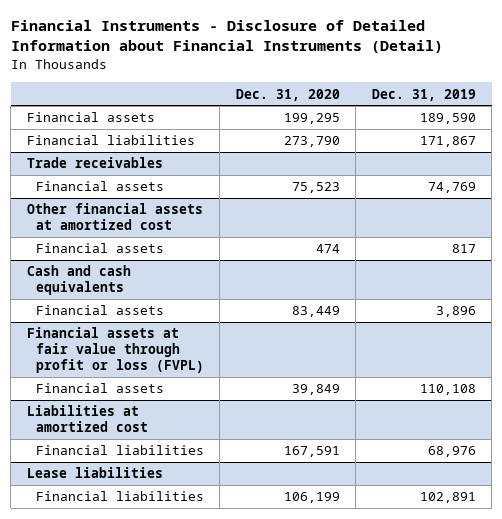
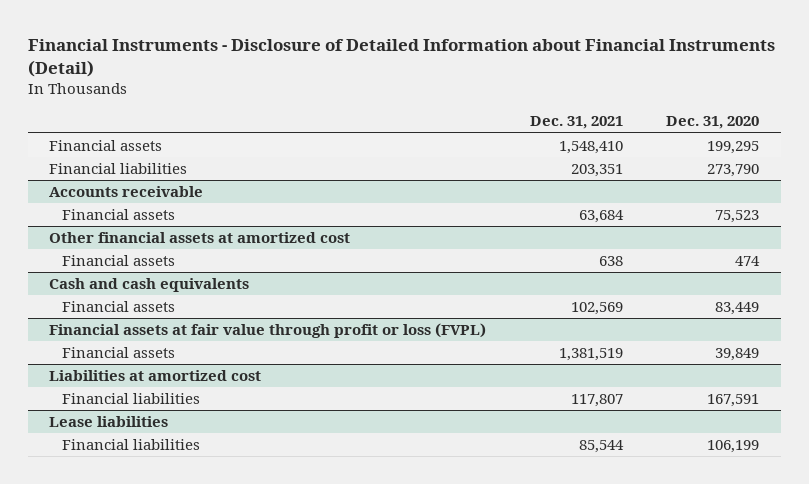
[371,88,476,101] Dec. 31, 2019 -> none
none -> [529,116,623,130] Dec. 31, 2021
[26,157,163,169] Trade receivables -> [49,186,204,198] Accounts receivable

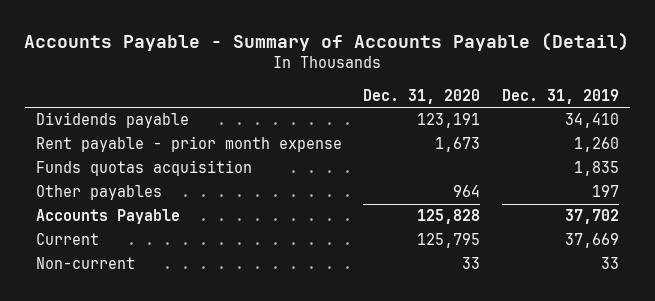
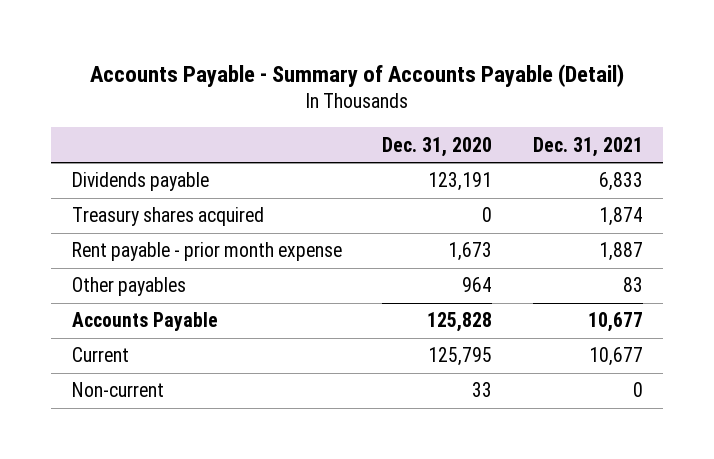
[502,88,620,104] Dec. 31, 2019 -> none
none -> [532,136,643,157] Dec. 31, 2021
none -> [71,207,264,227] Treasury shares acquired
[35,160,252,177] Funds quotas acquisition -> none

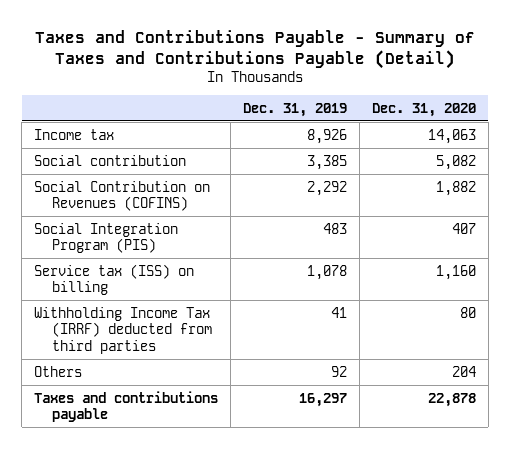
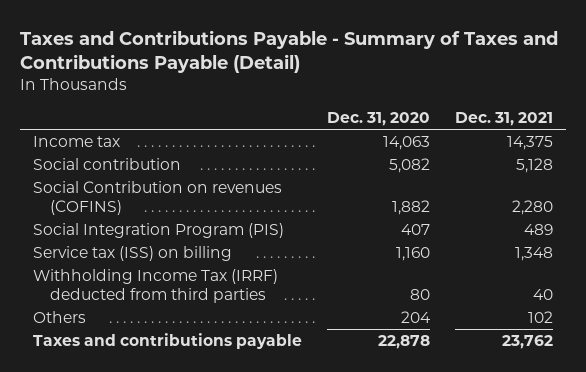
[242,102,347,117] Dec. 31, 2019 -> none
none -> [455,111,554,126] Dec. 31, 2021
[34,180,211,212] Social Contribution on Revenues (COFINS) -> [32,181,282,216] Social Contribution on revenues (COFINS)

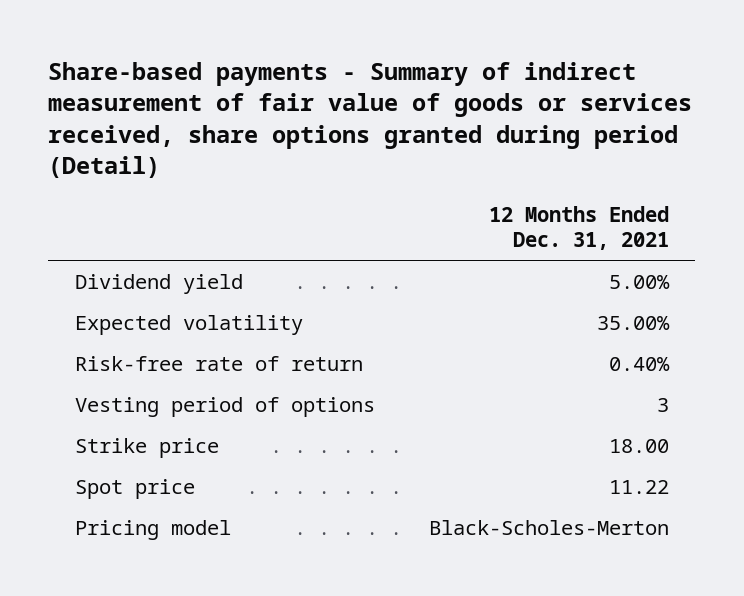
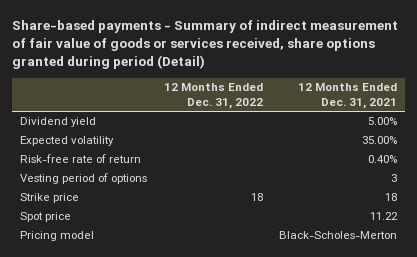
none -> [163,83,263,109] 12 Months Ended Dec. 31, 2022
[608,438,669,453] 18.00 -> [385,193,398,202] 18

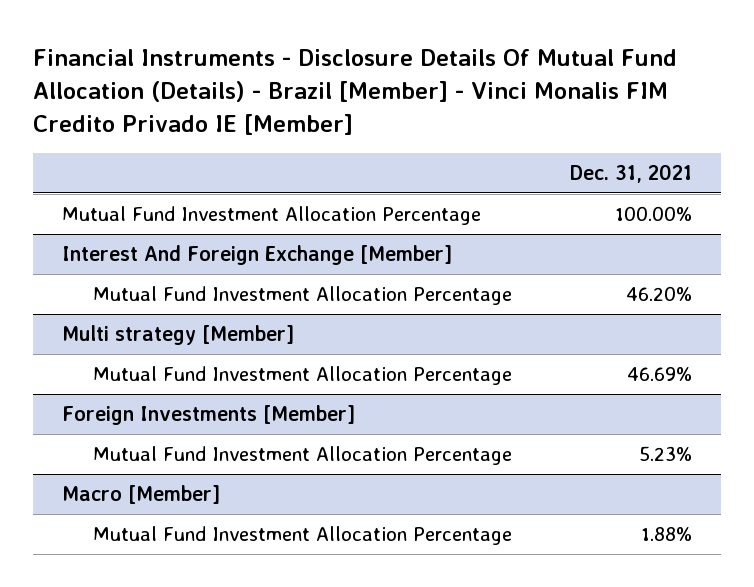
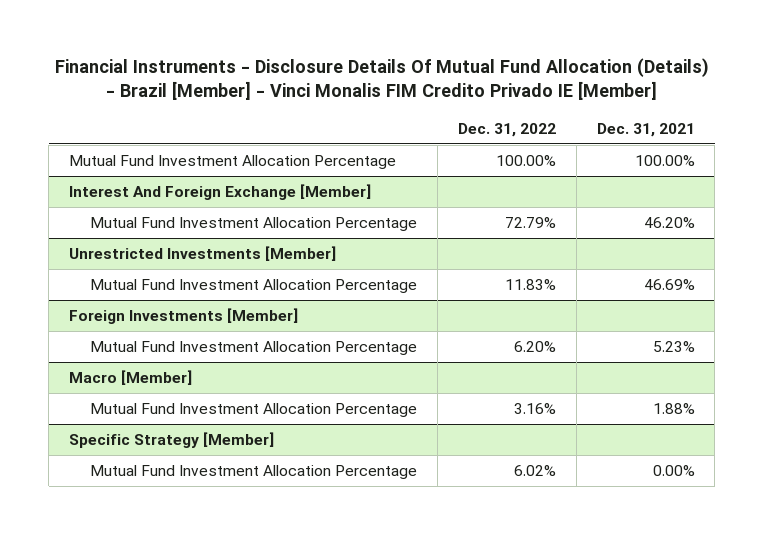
none -> [457,122,556,137] Dec. 31, 2022
[62,325,295,346] Multi strategy [Member] -> none
none -> [69,246,337,262] Unrestricted Investments [Member]
none -> [69,432,275,449] Specific Strategy [Member]
none -> [90,465,418,480] Mutual Fund Investment Allocation Percentage

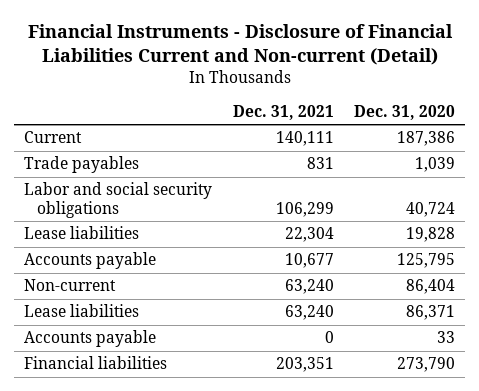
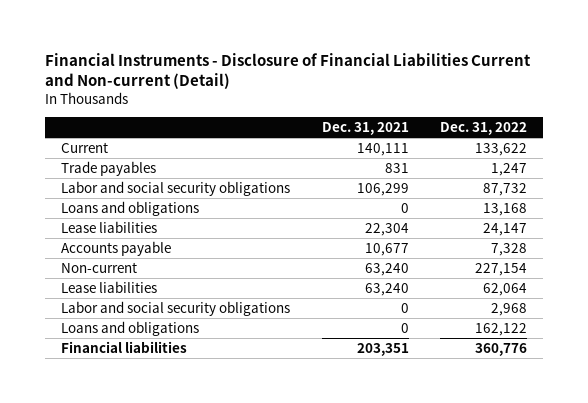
[353,104,455,120] Dec. 31, 2020 -> none
none -> [440,122,528,136] Dec. 31, 2022
none -> [60,200,199,216] Loans and obligations
[24,330,157,348] Accounts payable -> none
none -> [60,300,290,316] Labor and social security obligations
none -> [60,320,199,336] Loans and obligations

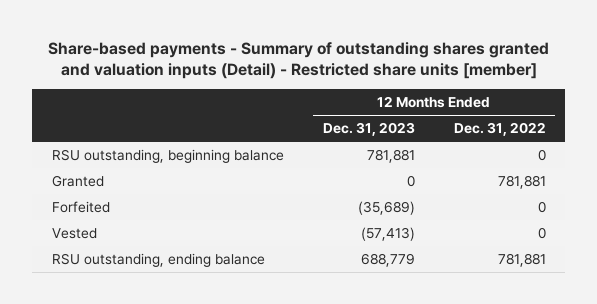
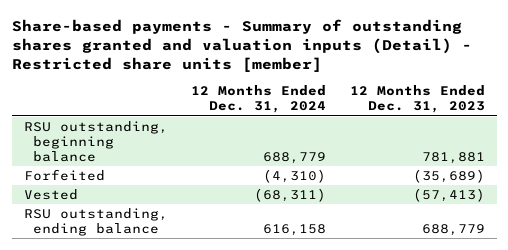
[453,122,546,137] Dec. 31, 2022 -> none
none -> [191,85,327,114] 12 Months Ended Dec. 31, 2024
[51,174,104,187] Granted -> none

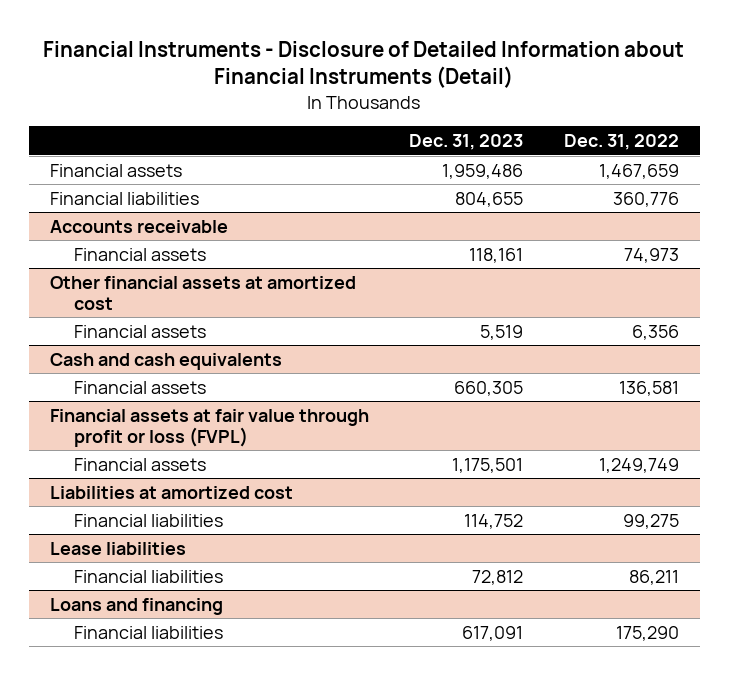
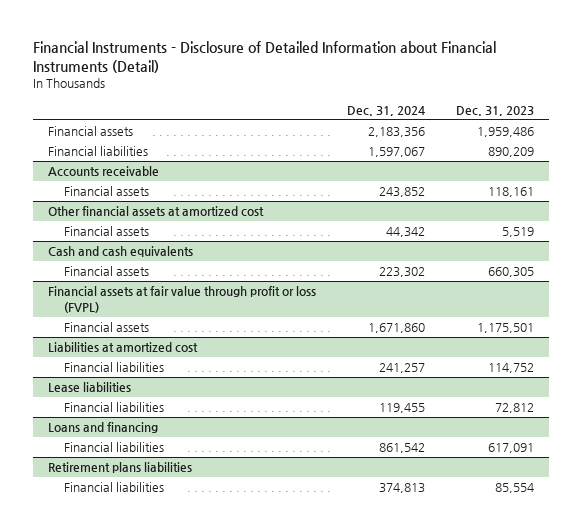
[564,133,680,150] Dec. 31, 2022 -> none
none -> [346,105,425,116] Dec. 31, 2024
[455,191,524,207] 804,655 -> [487,147,534,158] 890,209
none -> [48,462,193,474] Retirement plans liabilities
none -> [64,482,165,493] Financial liabilities

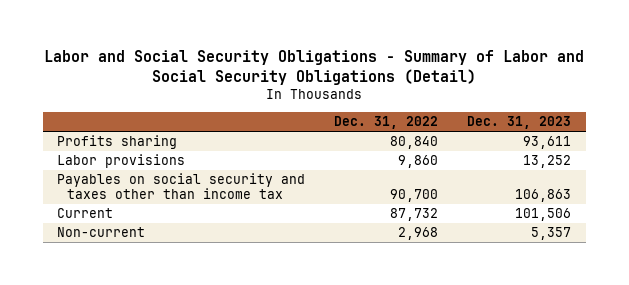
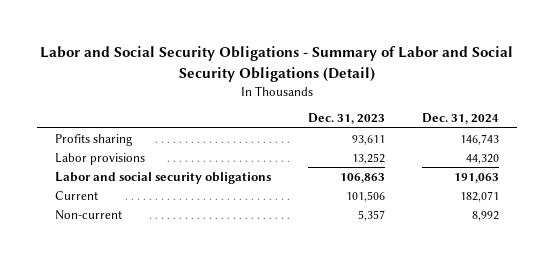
[334,116,439,130] Dec. 31, 2022 -> none
none -> [421,113,499,125] Dec. 31, 2024
[57,173,306,200] Payables on social security and taxes other than income tax -> [55,171,272,184] Labor and social security obligations

